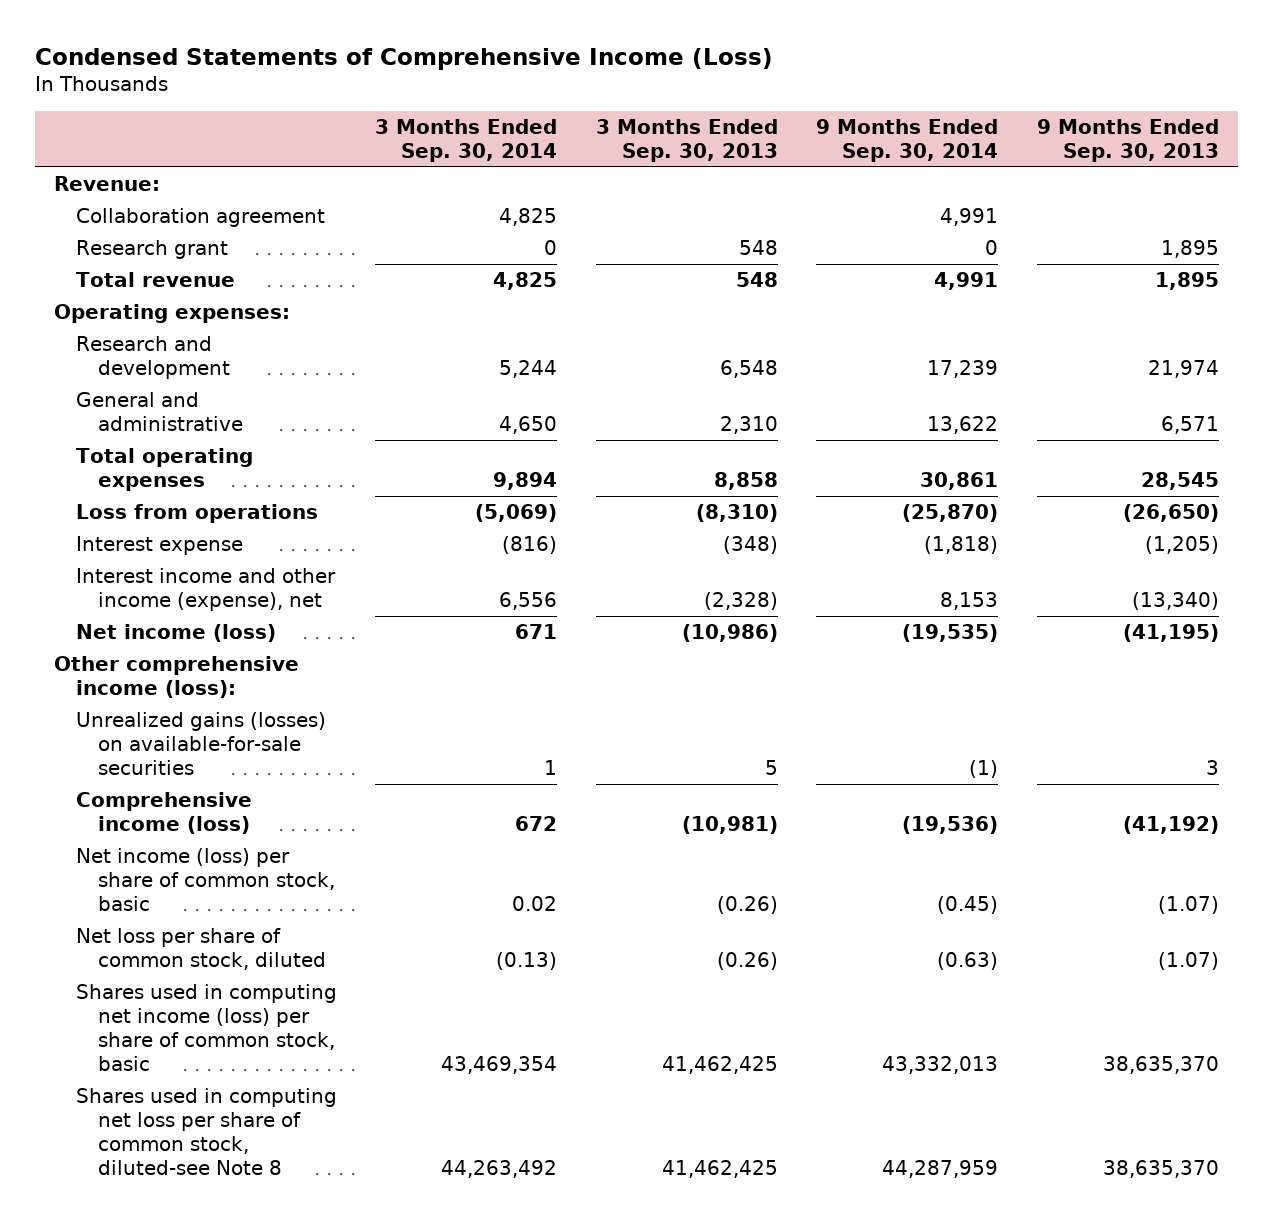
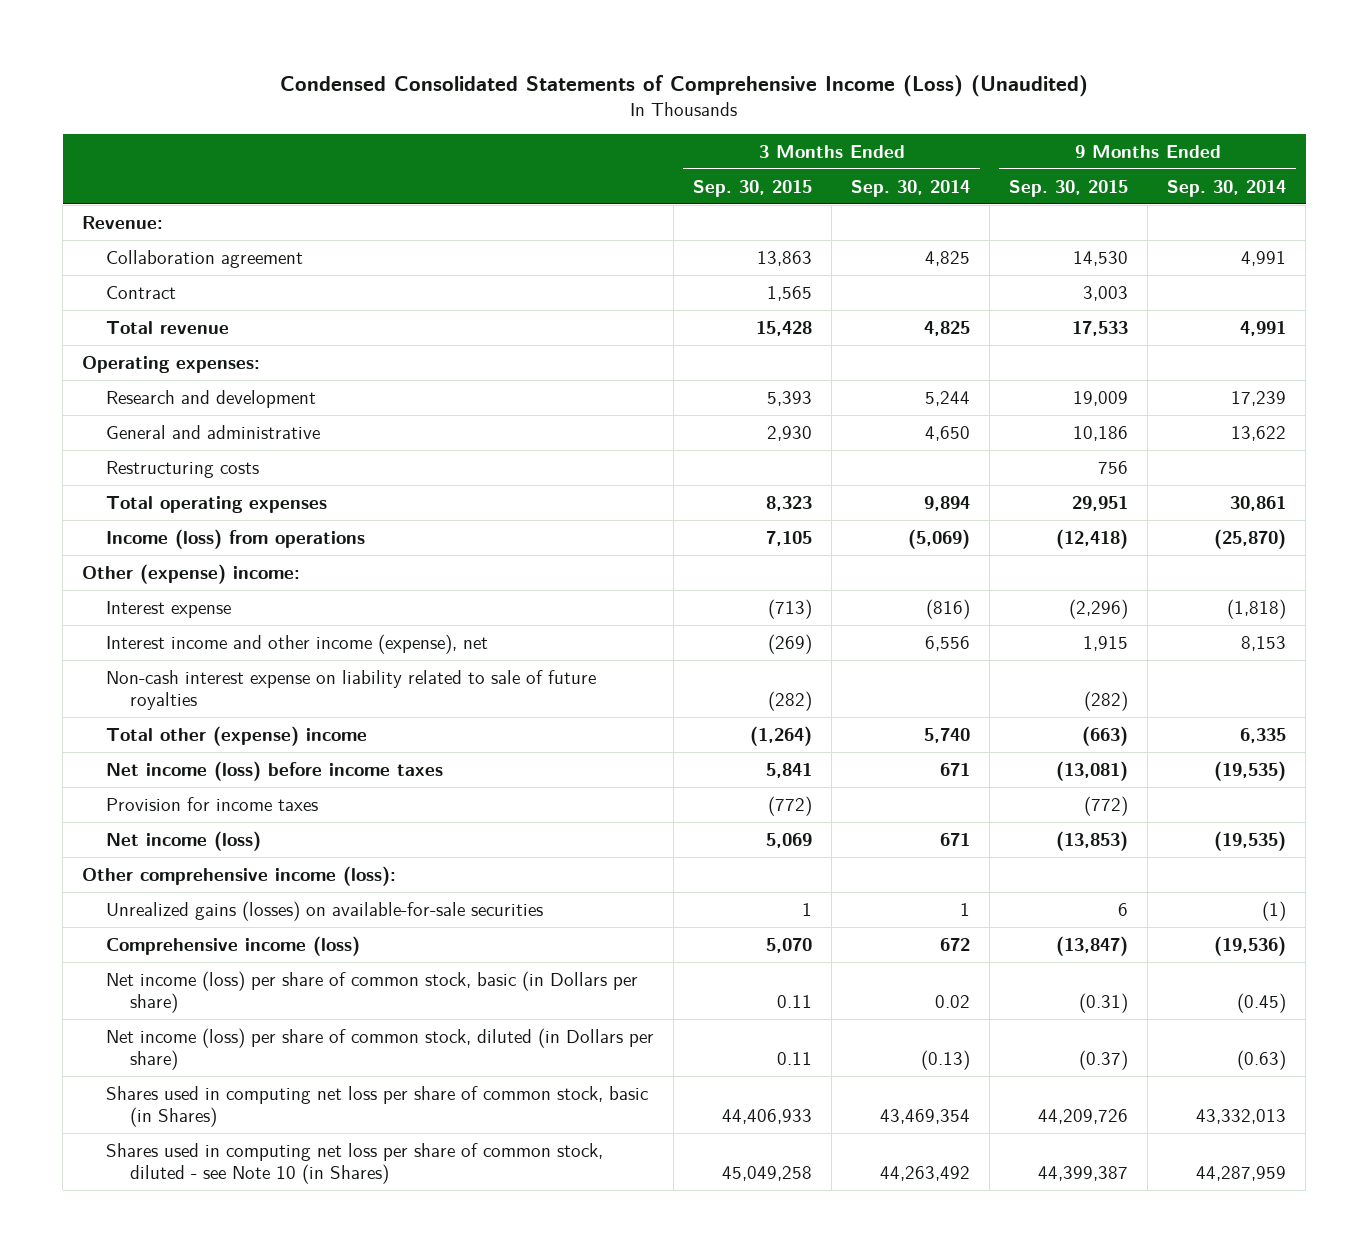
[34,47,773,70] Condensed Statements of Comprehensive Income (Loss) -> [280,74,1089,97] Condensed Consolidated Statements of Comprehensive Income (Loss) (Unaudited)
[595,118,778,162] 3 Months Ended Sep. 30, 2013 -> none
[1036,118,1219,162] 9 Months Ended Sep. 30, 2013 -> none
none -> [692,179,812,197] Sep. 30, 2015
none -> [1009,179,1129,197] Sep. 30, 2015
[75,240,228,260] Research grant -> none
none -> [105,285,176,299] Contract
none -> [105,460,259,478] Restructuring costs
[75,504,318,524] Loss from operations -> [105,528,365,549] Income (loss) from operations
none -> [82,563,301,584] Other (expense) income:
none -> [105,669,596,710] Non-cash interest expense on liability related to sale of future royalties
none -> [105,725,367,746] Total other (expense) income
none -> [105,760,443,781] Net income (loss) before income taxes
none -> [105,796,318,811] Provision for income taxes
[75,848,335,912] Net income (loss) per share of common stock, basic -> [105,970,638,1013] Net income (loss) per share of common stock, basic (in Dollars per share)
[75,928,326,971] Net loss per share of common stock, diluted -> [105,1027,654,1070] Net income (loss) per share of common stock, diluted (in Dollars per share)
[75,984,337,1072] Shares used in computing net income (loss) per share of common stock, basic -> [105,1085,648,1127] Shares used in computing net loss per share of common stock, basic (in Shares)
[75,1088,337,1176] Shares used in computing net loss per share of common stock, diluted-see Note 8 -> [105,1142,603,1184] Shares used in computing net loss per share of common stock, diluted - see Note 10 (in Shares)

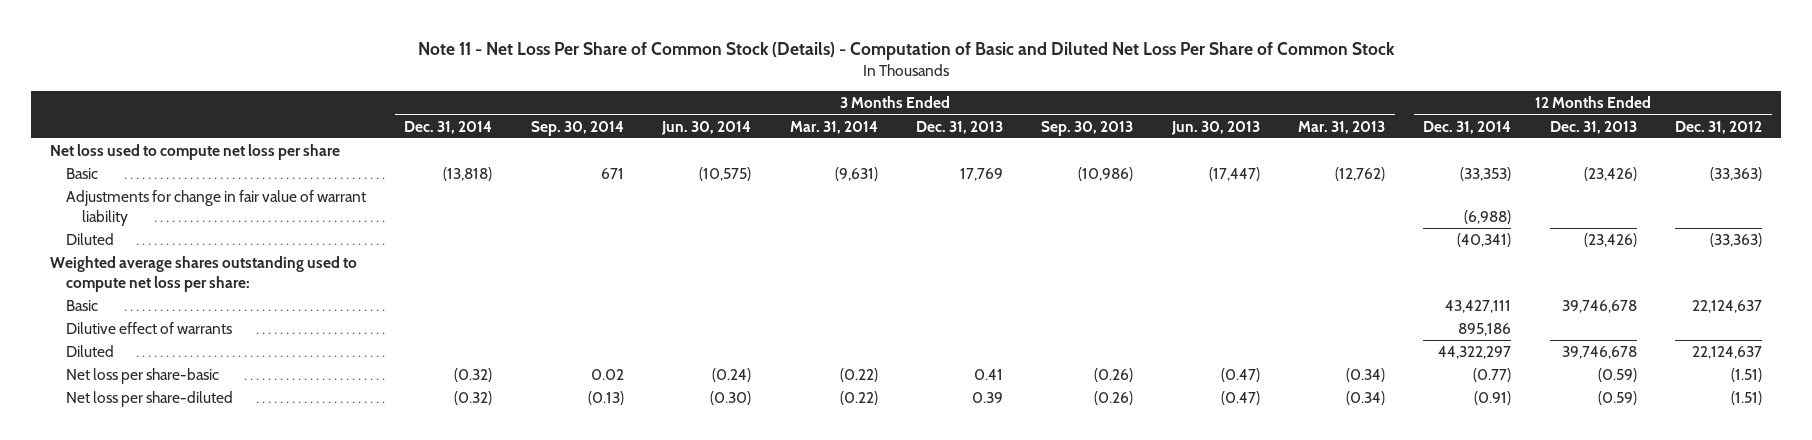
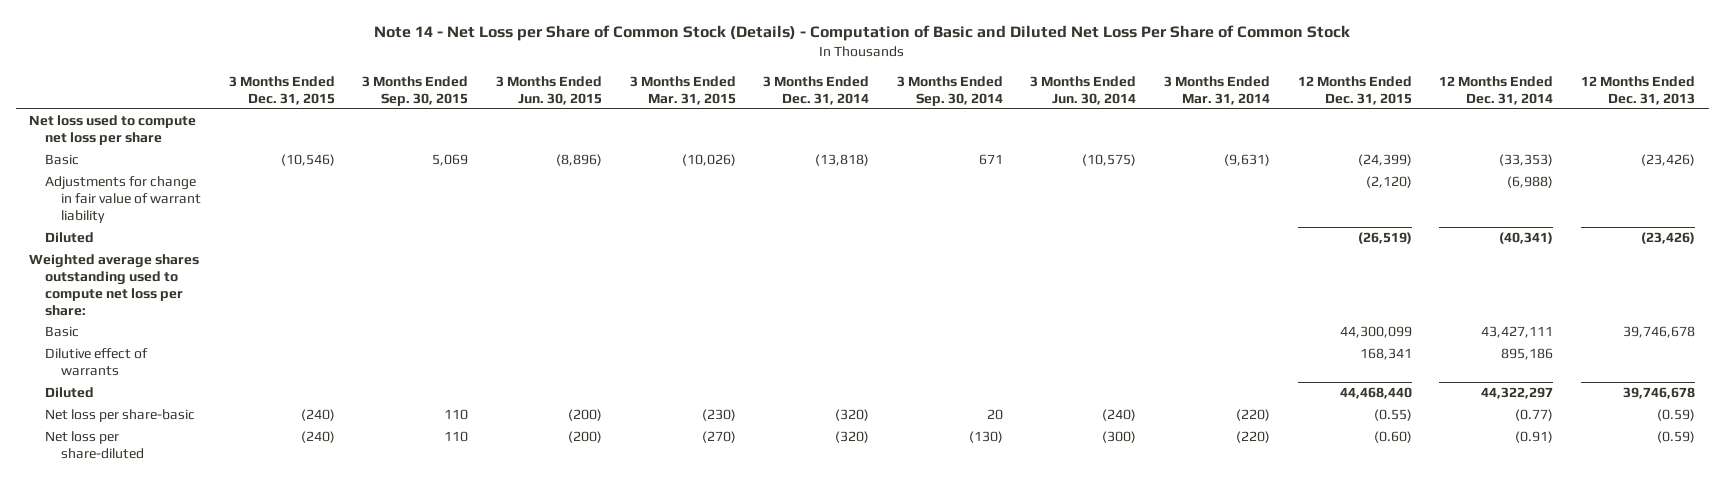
[418,41,1396,60] Note 11 - Net Loss Per Share of Common Stock (Details) - Computation of Basic and Diluted Net Loss Per Share of Common Stock -> [374,25,1351,42] Note 14 - Net Loss per Share of Common Stock (Details) - Computation of Basic and Diluted Net Loss Per Share of Common Stock
[915,120,1003,134] Dec. 31, 2013 -> none
[1041,120,1134,136] Sep. 30, 2013 -> none
[1170,120,1260,135] Jun. 30, 2013 -> none
[1297,120,1385,134] Mar. 31, 2013 -> none
[1675,120,1763,134] Dec. 31, 2012 -> none
none -> [228,75,335,105] 3 Months Ended Dec. 31, 2015
none -> [362,75,469,106] 3 Months Ended Sep. 30, 2015
none -> [495,75,602,105] 3 Months Ended Jun. 30, 2015
none -> [629,75,736,105] 3 Months Ended Mar. 31, 2015
none -> [1297,75,1412,105] 12 Months Ended Dec. 31, 2015
[454,368,493,383] (0.32) -> [835,409,870,422] (320)
[590,369,624,381] 0.02 -> [986,409,1003,421] 20
[712,368,752,383] (0.24) -> [1102,409,1137,422] (240)
[839,368,878,383] (0.22) -> [1236,409,1271,422] (220)
[454,391,493,406] (0.32) -> [835,431,870,444] (320)
[587,391,624,406] (0.13) -> [968,431,1003,444] (130)
[710,391,752,406] (0.30) -> [1102,431,1137,444] (300)
[839,391,878,406] (0.22) -> [1236,431,1271,444] (220)

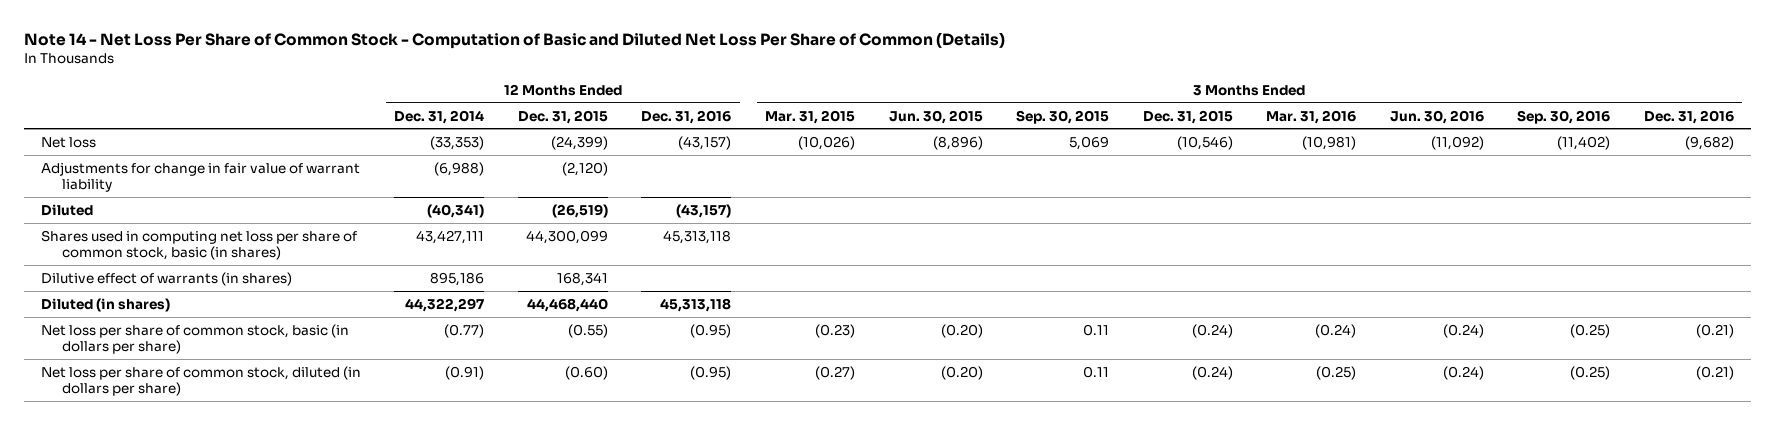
[374,25,1351,42] Note 14 - Net Loss per Share of Common Stock (Details) - Computation of Basic and Diluted Net Loss Per Share of Common Stock -> [23,32,1005,50] Note 14 - Net Loss Per Share of Common Stock - Computation of Basic and Diluted Net Loss Per Share of Common (Details)
[763,75,870,105] 3 Months Ended Dec. 31, 2014 -> none
[896,75,1003,106] 3 Months Ended Sep. 30, 2014 -> none
[1030,75,1137,105] 3 Months Ended Jun. 30, 2014 -> none
[1164,75,1271,105] 3 Months Ended Mar. 31, 2014 -> none
[1581,75,1696,105] 12 Months Ended Dec. 31, 2013 -> none
none -> [641,109,732,124] Dec. 31, 2016
none -> [1266,109,1357,124] Mar. 31, 2016
none -> [1389,109,1484,124] Jun. 30, 2016
none -> [1517,109,1611,124] Sep. 30, 2016
none -> [1643,109,1734,124] Dec. 31, 2016
[29,115,197,146] Net loss used to compute net loss per share -> none
[45,154,80,166] Basic -> [40,136,96,148] Net loss
[29,254,200,317] Weighted average shares outstanding used to compute net loss per share: -> none
[45,326,80,338] Basic -> [40,229,357,261] Shares used in computing net loss per share of common stock, basic (in shares)
[45,348,149,377] Dilutive effect of warrants -> [40,271,292,286] Dilutive effect of warrants (in shares)
[45,387,95,399] Diluted -> [40,297,170,312] Diluted (in shares)
[45,409,196,423] Net loss per share-basic -> [40,323,349,355] Net loss per share of common stock, basic (in dollars per share)
[300,409,335,422] (240) -> [1191,323,1233,338] (0.24)
[444,409,469,421] 110 -> [1083,323,1110,336] 0.11
[567,409,602,422] (200) -> [940,323,983,338] (0.20)
[701,409,736,422] (230) -> [814,323,855,338] (0.23)
[45,431,145,460] Net loss per share-diluted -> [40,365,361,397] Net loss per share of common stock, diluted (in dollars per share)
[300,431,335,444] (240) -> [1191,365,1233,380] (0.24)
[444,431,469,443] 110 -> [1083,365,1110,378] 0.11
[567,431,602,444] (200) -> [940,365,983,380] (0.20)
[701,431,736,444] (270) -> [814,365,855,380] (0.27)

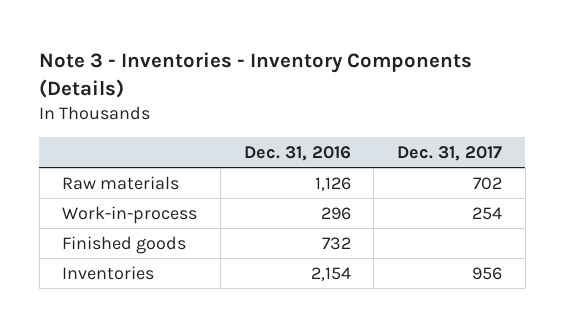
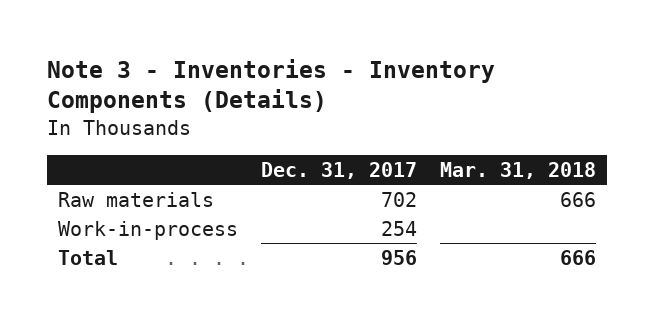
[243,145,351,161] Dec. 31, 2016 -> none
none -> [439,162,596,180] Mar. 31, 2018
[62,235,187,254] Finished goods -> none
[62,265,155,280] Inventories -> [58,249,119,265] Total

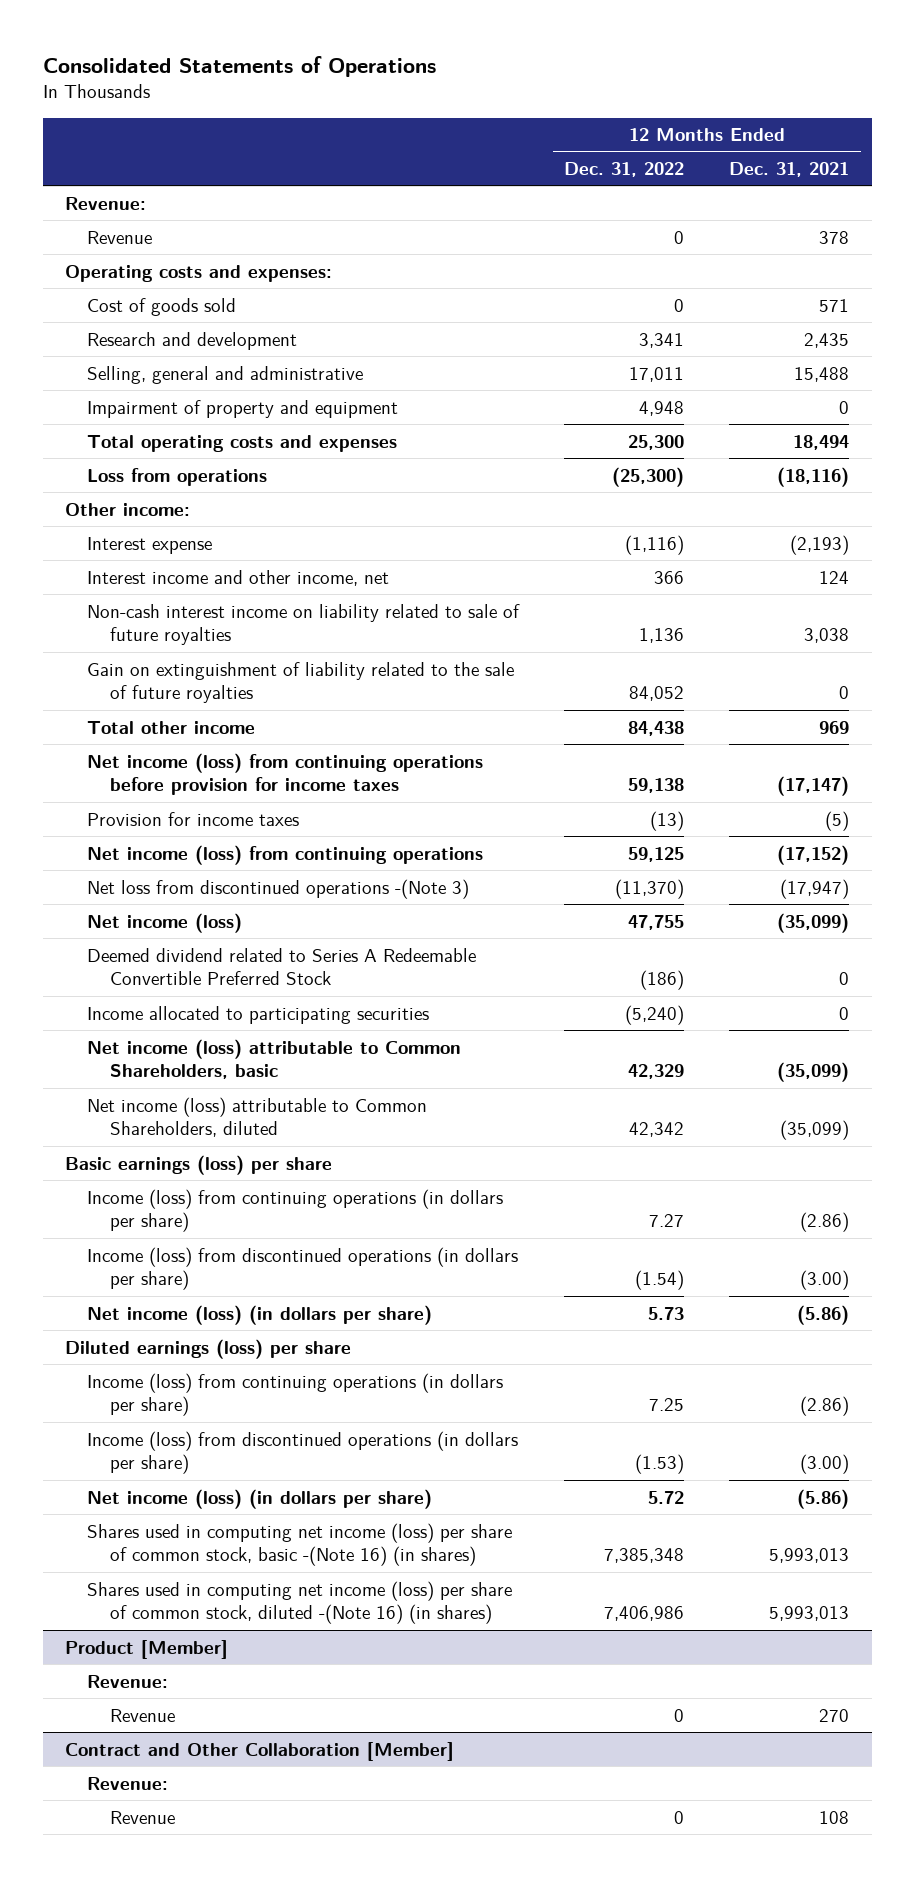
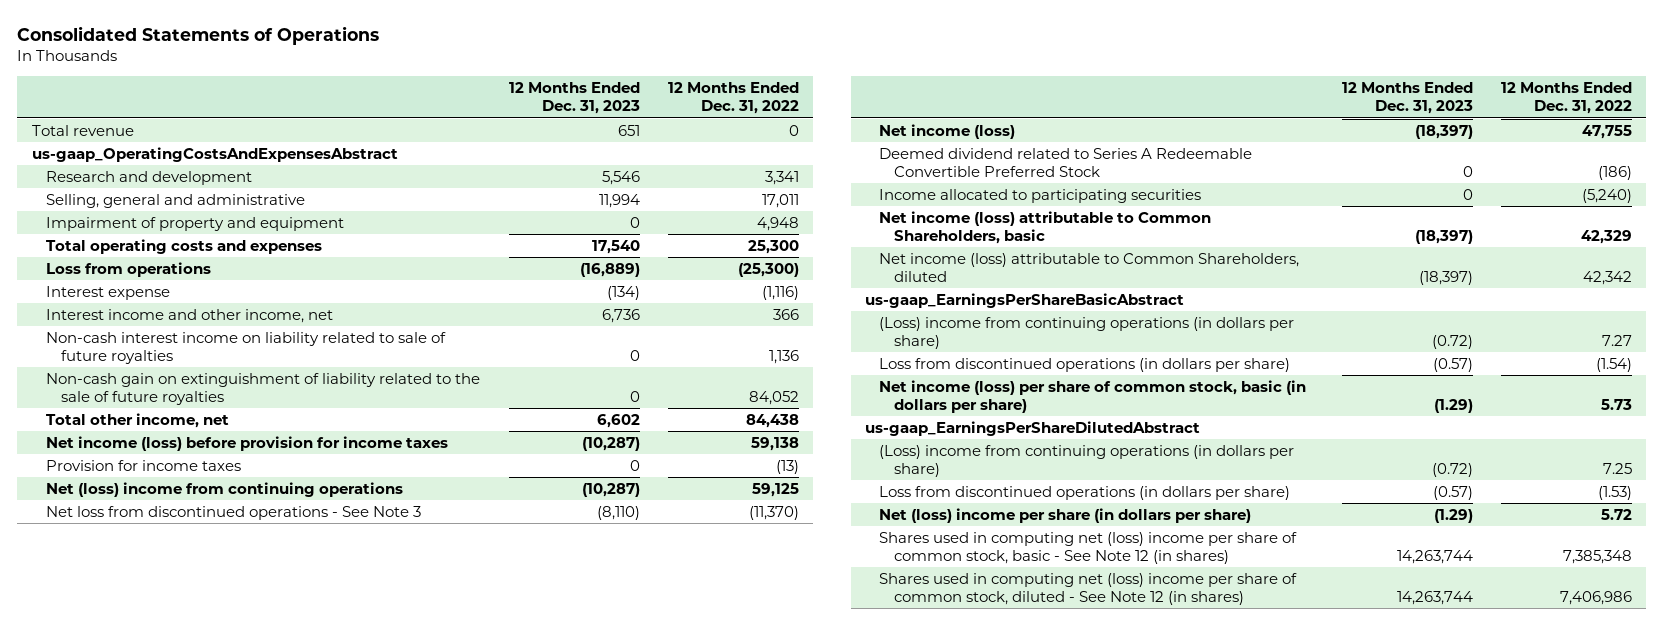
[729,162,850,178] Dec. 31, 2021 -> none
none -> [508,82,640,115] 12 Months Ended Dec. 31, 2023
[65,196,147,210] Revenue: -> none
[87,297,237,316] Cost of goods sold -> none
[87,230,153,244] Revenue -> [31,124,134,136] Total revenue
[65,264,333,282] Operating costs and expenses: -> [31,146,398,162] us-gaap_OperatingCostsAndExpensesAbstract
[65,502,191,516] Other income: -> none
[87,661,515,704] Gain on extinguishment of liability related to the sale of future royalties -> [46,372,481,406] Non-cash gain on extinguishment of liability related to the sale of future royalties
[87,720,256,734] Total other income -> [46,412,230,428] Total other income, net
[87,752,484,796] Net income (loss) from continuing operations before provision for income taxes -> [46,435,449,451] Net income (loss) before provision for income taxes
[87,844,484,865] Net income (loss) from continuing operations -> [46,481,404,497] Net (loss) income from continuing operations
[87,878,470,899] Net loss from discontinued operations -(Note 3) -> [46,505,422,520] Net loss from discontinued operations - See Note 3
[65,1639,229,1659] Product [Member] -> none
[87,1674,169,1688] Revenue: -> none
[109,1708,175,1722] Revenue -> none
[65,1741,455,1761] Contract and Other Collaboration [Member] -> none
[87,1776,169,1790] Revenue: -> none
[109,1810,175,1824] Revenue -> none
[65,1154,333,1175] Basic earnings (loss) per share -> [864,292,1184,308] us-gaap_EarningsPerShareBasicAbstract
[87,1188,504,1233] Income (loss) from continuing operations (in dollars per share) -> [879,316,1295,350] (Loss) income from continuing operations (in dollars per share)
[87,1246,519,1291] Income (loss) from discontinued operations (in dollars per share) -> [879,357,1291,372] Loss from discontinued operations (in dollars per share)
[87,1304,433,1325] Net income (loss) (in dollars per share) -> [879,379,1307,414] Net income (loss) per share of common stock, basic (in dollars per share)
[65,1338,352,1359] Diluted earnings (loss) per share -> [864,420,1200,436] us-gaap_EarningsPerShareDilutedAbstract
[87,1372,504,1417] Income (loss) from continuing operations (in dollars per share) -> [879,444,1295,478] (Loss) income from continuing operations (in dollars per share)
[87,1430,519,1475] Income (loss) from discontinued operations (in dollars per share) -> [879,485,1291,500] Loss from discontinued operations (in dollars per share)
[87,1488,433,1509] Net income (loss) (in dollars per share) -> [879,507,1252,523] Net (loss) income per share (in dollars per share)
[87,1522,513,1567] Shares used in computing net income (loss) per share of common stock, basic -(Note 16) (in shares) -> [879,531,1298,565] Shares used in computing net (loss) income per share of common stock, basic - See Note 12 (in shares)
[87,1580,513,1625] Shares used in computing net income (loss) per share of common stock, diluted -(Note 16) (in shares) -> [879,572,1298,606] Shares used in computing net (loss) income per share of common stock, diluted - See Note 12 (in shares)

